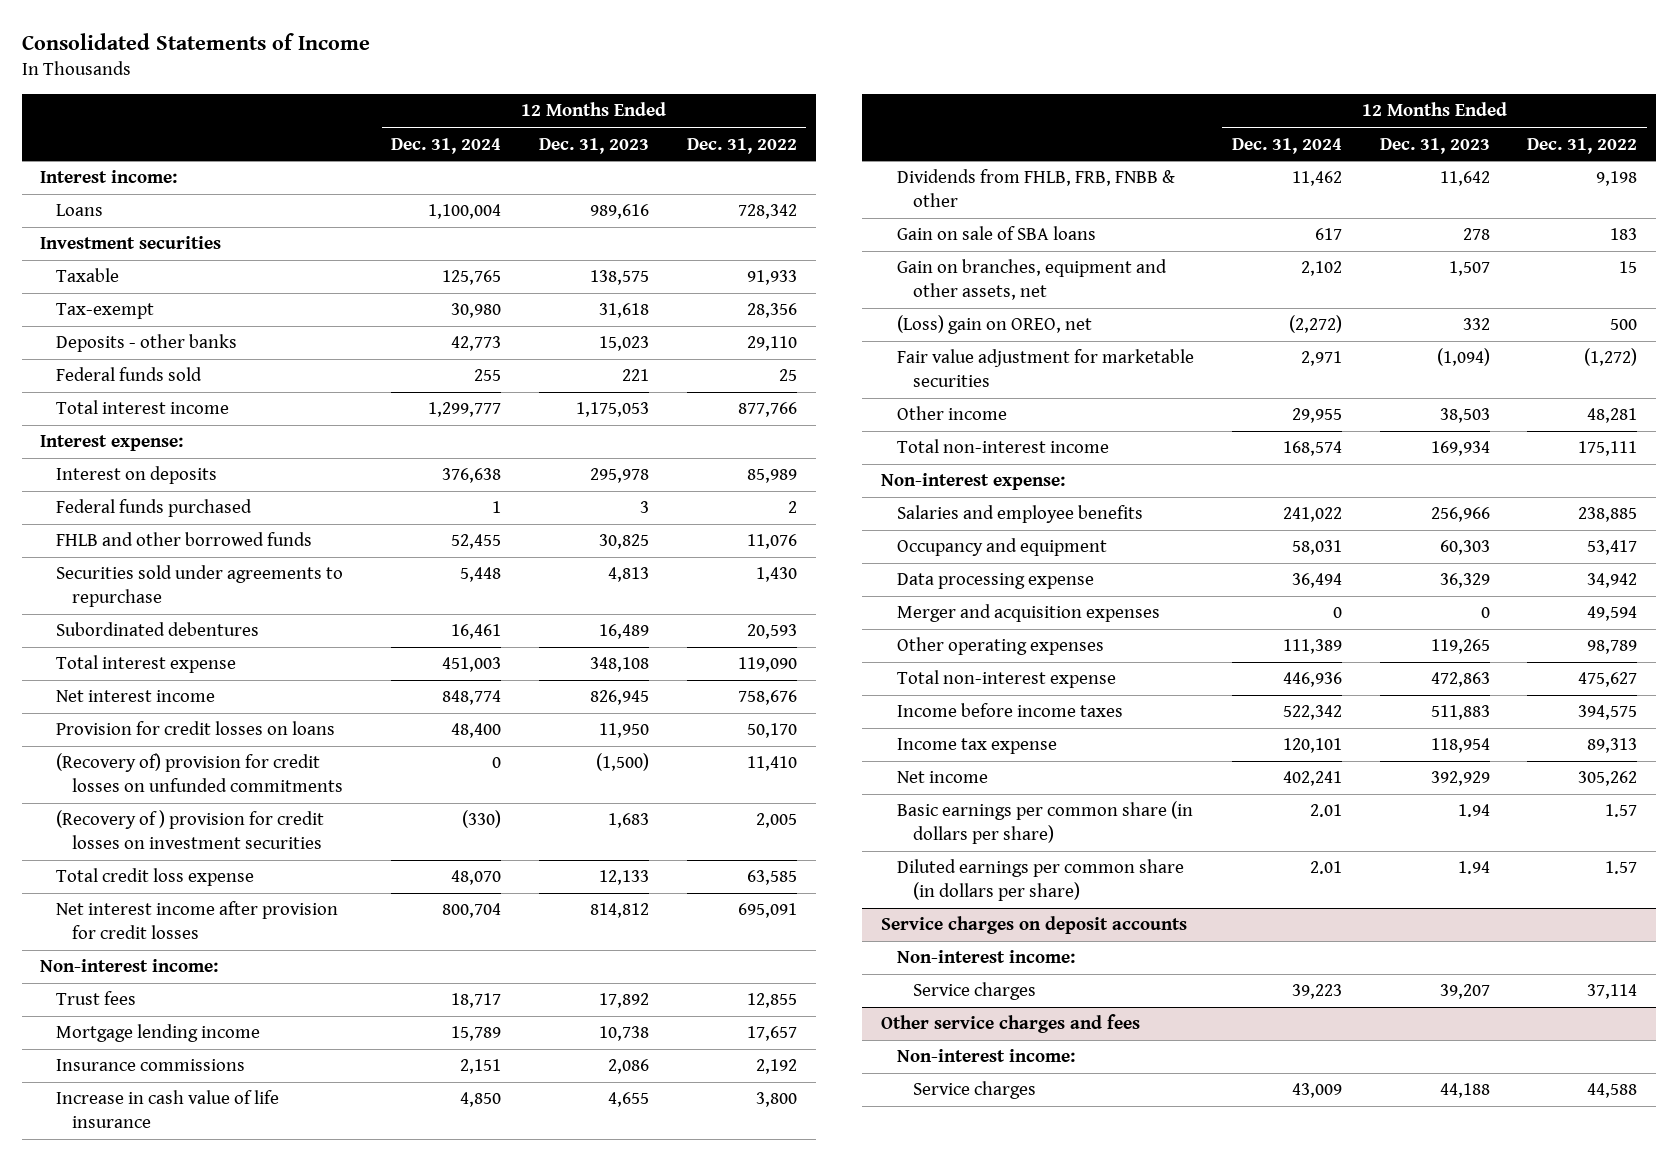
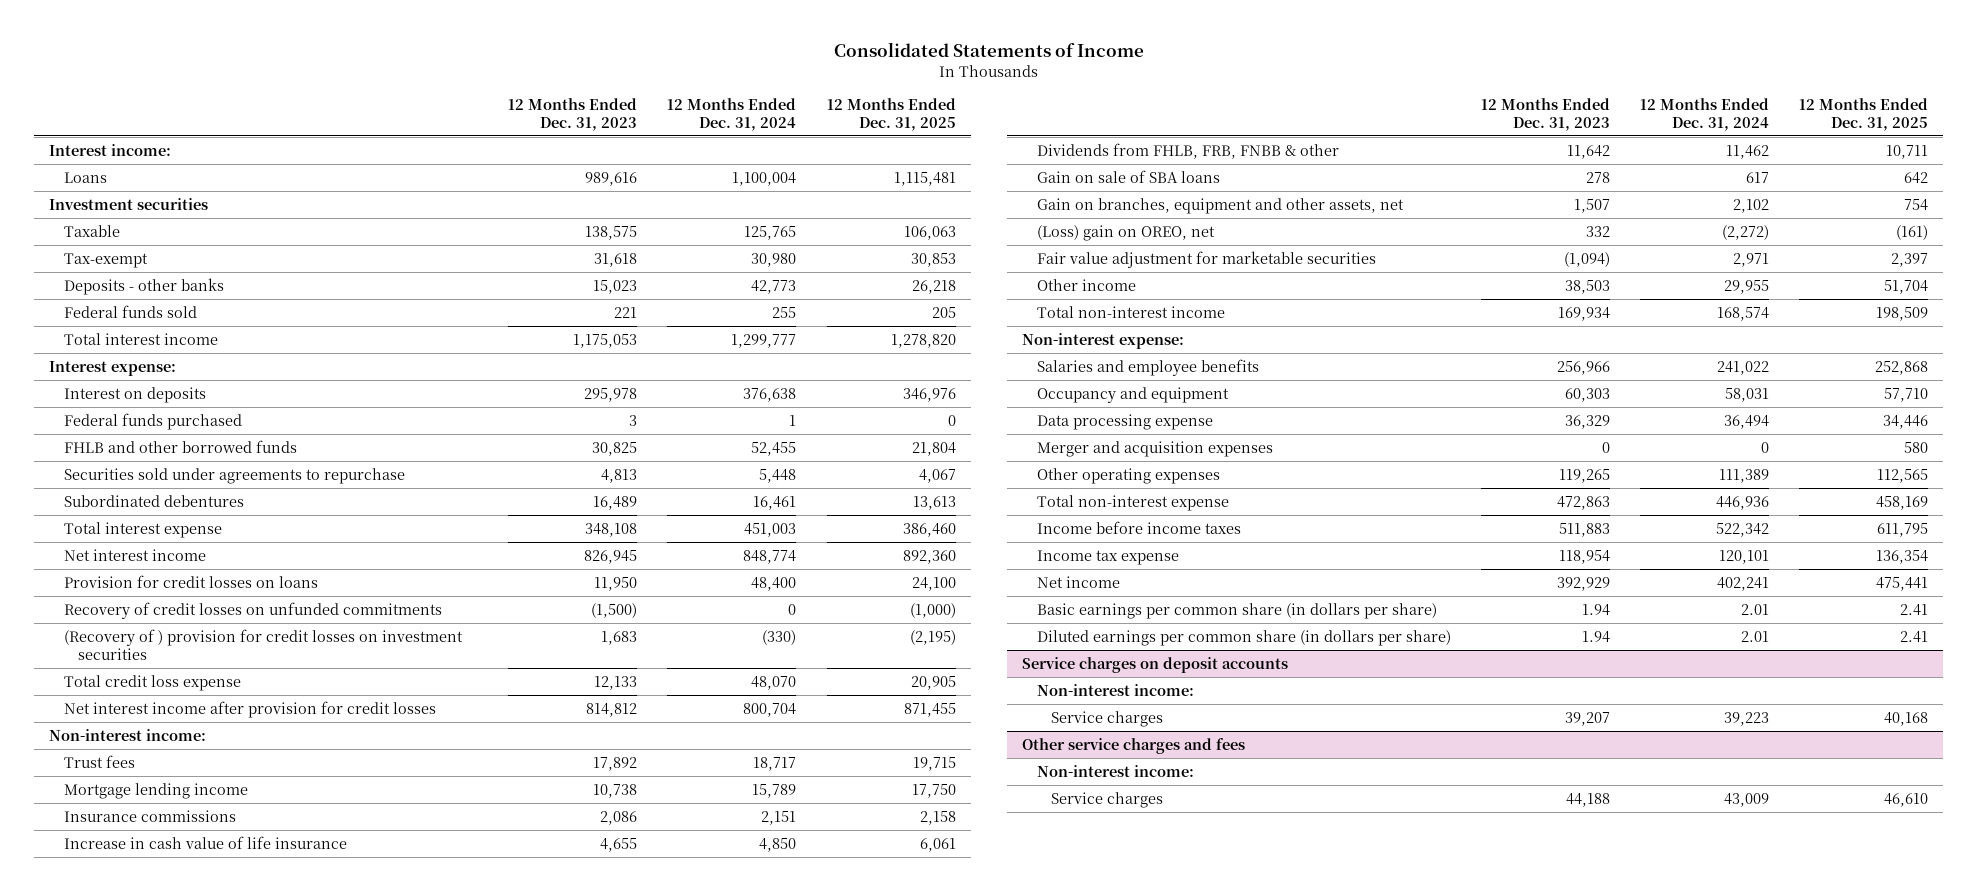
[686,137,797,154] Dec. 31, 2022 -> none
none -> [826,97,956,131] 12 Months Ended Dec. 31, 2025
[56,753,344,792] (Recovery of) provision for credit losses on unfunded commitments -> [63,601,442,619] Recovery of credit losses on unfunded commitments

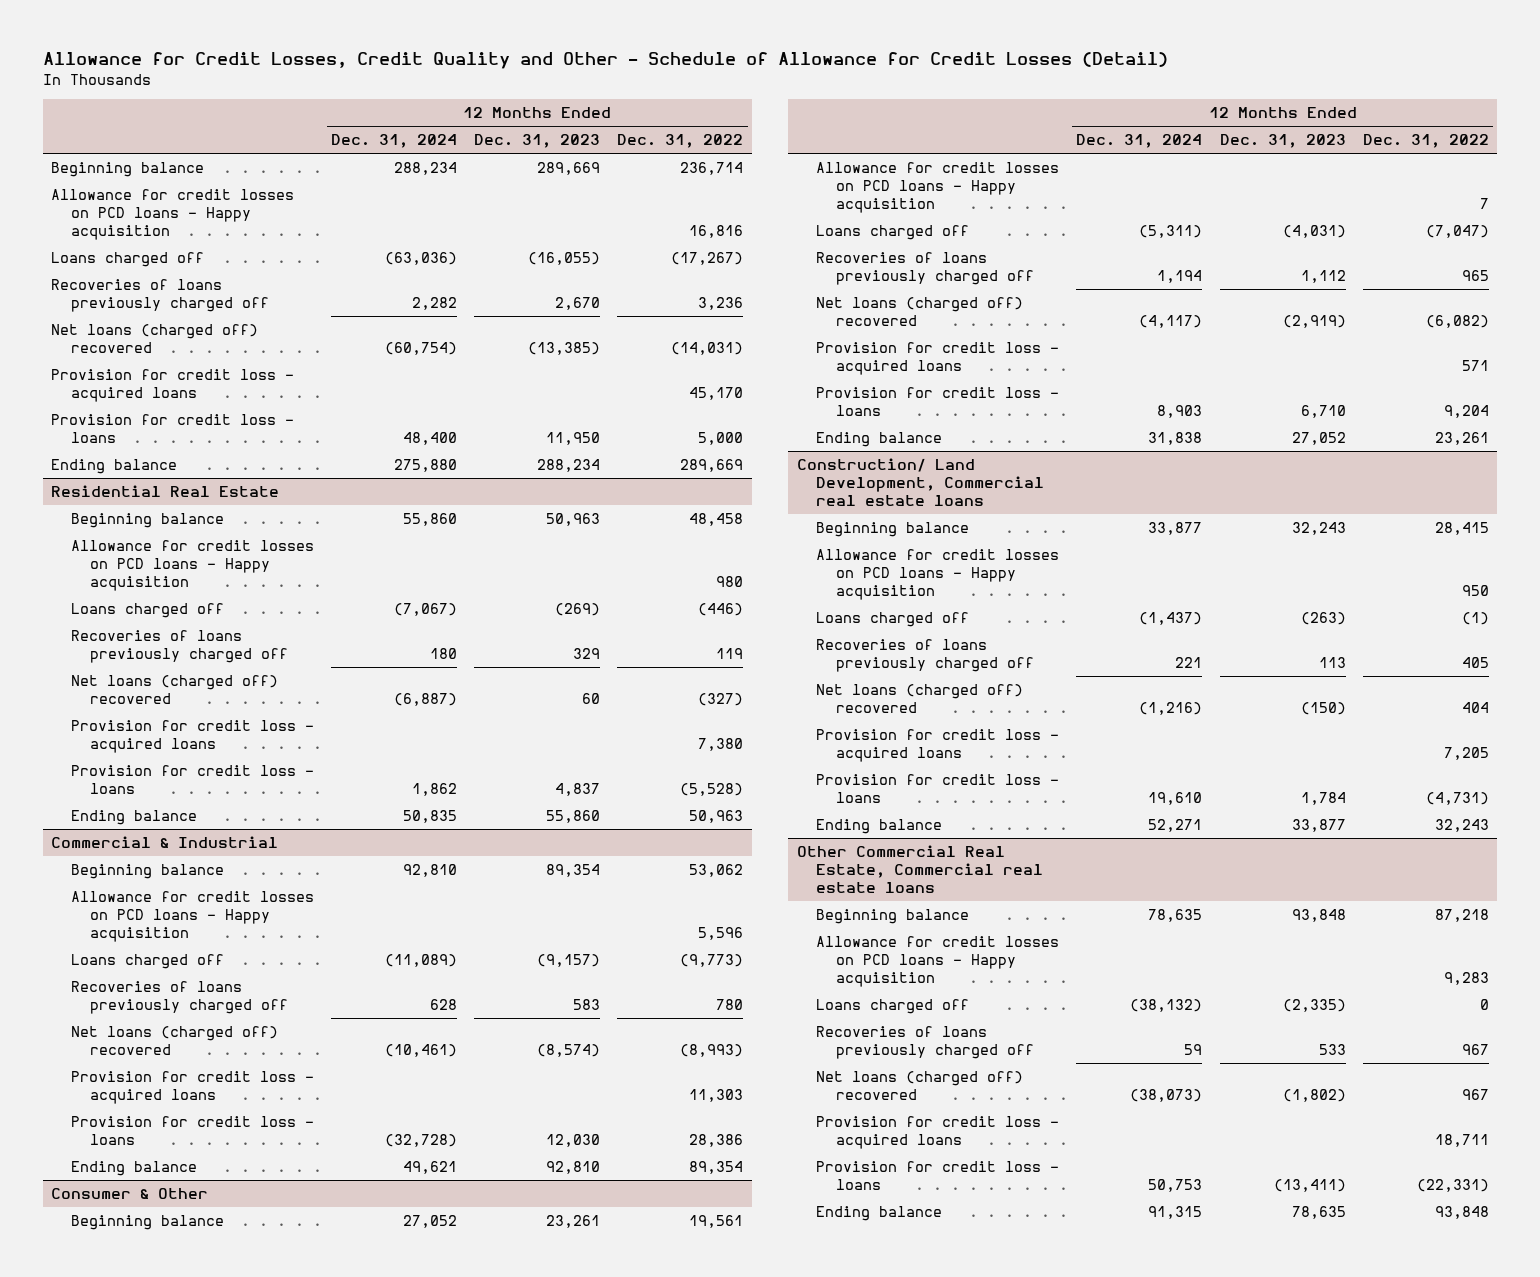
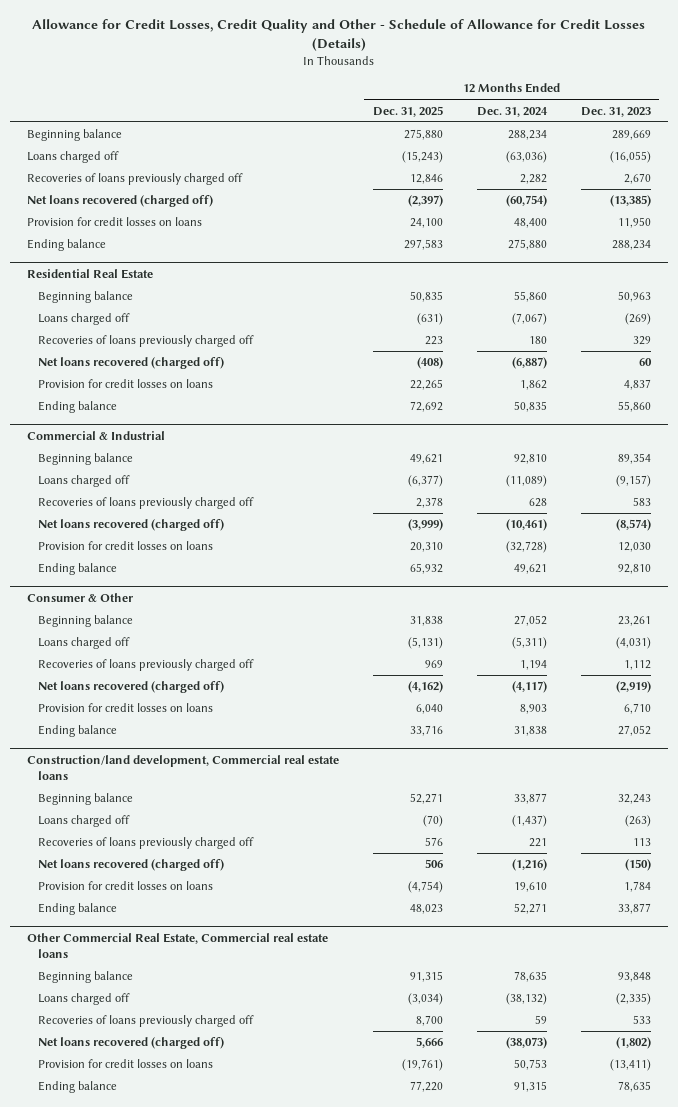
[42,52,1168,70] Allowance for Credit Losses, Credit Quality and Other - Schedule of Allowance for Credit Losses (Detail) -> [31,19,645,52] Allowance for Credit Losses, Credit Quality and Other - Schedule of Allowance for Credit Losses (Details)
[617,134,744,149] Dec. 31, 2022 -> none
none -> [372,105,443,117] Dec. 31, 2025
[51,188,295,241] Allowance for credit losses on PCD loans - Happy acquisition -> none
[51,368,295,403] Provision for credit loss - acquired loans -> none
[51,323,259,354] Net loans (charged off) recovered -> [26,195,213,208] Net loans recovered (charged off)
[51,413,295,444] Provision for credit loss - loans -> [26,217,202,227] Provision for credit losses on loans
[70,539,314,592] Allowance for credit losses on PCD loans - Happy acquisition -> none
[70,719,314,754] Provision for credit loss - acquired loans -> none
[70,674,278,705] Net loans (charged off) recovered -> [38,357,225,370] Net loans recovered (charged off)
[70,764,314,795] Provision for credit loss - loans -> [38,379,214,389] Provision for credit losses on loans
[70,890,314,943] Allowance for credit losses on PCD loans - Happy acquisition -> none
[70,1070,314,1105] Provision for credit loss - acquired loans -> none
[70,1025,278,1056] Net loans (charged off) recovered -> [38,519,225,532] Net loans recovered (charged off)
[70,1115,314,1146] Provision for credit loss - loans -> [38,541,214,551] Provision for credit losses on loans
[816,161,1060,214] Allowance for credit losses on PCD loans - Happy acquisition -> none
[816,341,1060,376] Provision for credit loss - acquired loans -> none
[816,296,1024,327] Net loans (charged off) recovered -> [38,681,225,694] Net loans recovered (charged off)
[816,386,1060,417] Provision for credit loss - loans -> [38,703,214,713] Provision for credit losses on loans
[796,457,1045,507] Construction/ Land Development, Commercial real estate loans -> [26,754,339,780] Construction/land development, Commercial real estate loans
[816,548,1060,601] Allowance for credit losses on PCD loans - Happy acquisition -> none
[816,728,1060,763] Provision for credit loss - acquired loans -> none
[816,683,1024,714] Net loans (charged off) recovered -> [38,859,225,872] Net loans recovered (charged off)
[816,773,1060,804] Provision for credit loss - loans -> [38,881,214,891] Provision for credit losses on loans
[816,935,1060,988] Allowance for credit losses on PCD loans - Happy acquisition -> none
[816,1115,1060,1150] Provision for credit loss - acquired loans -> none
[816,1070,1024,1101] Net loans (charged off) recovered -> [38,1037,225,1050] Net loans recovered (charged off)
[816,1160,1060,1191] Provision for credit loss - loans -> [38,1059,214,1069] Provision for credit losses on loans

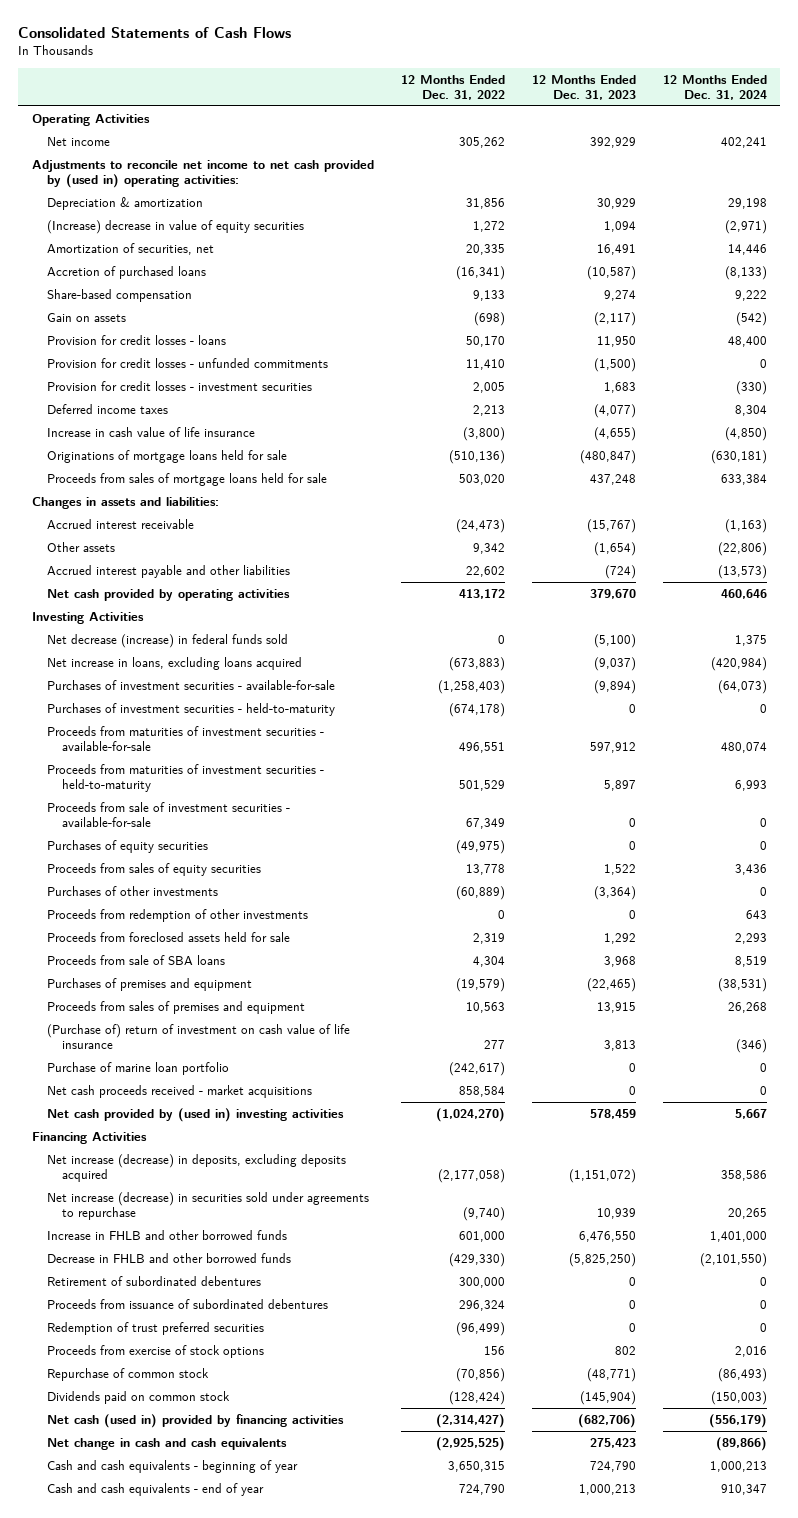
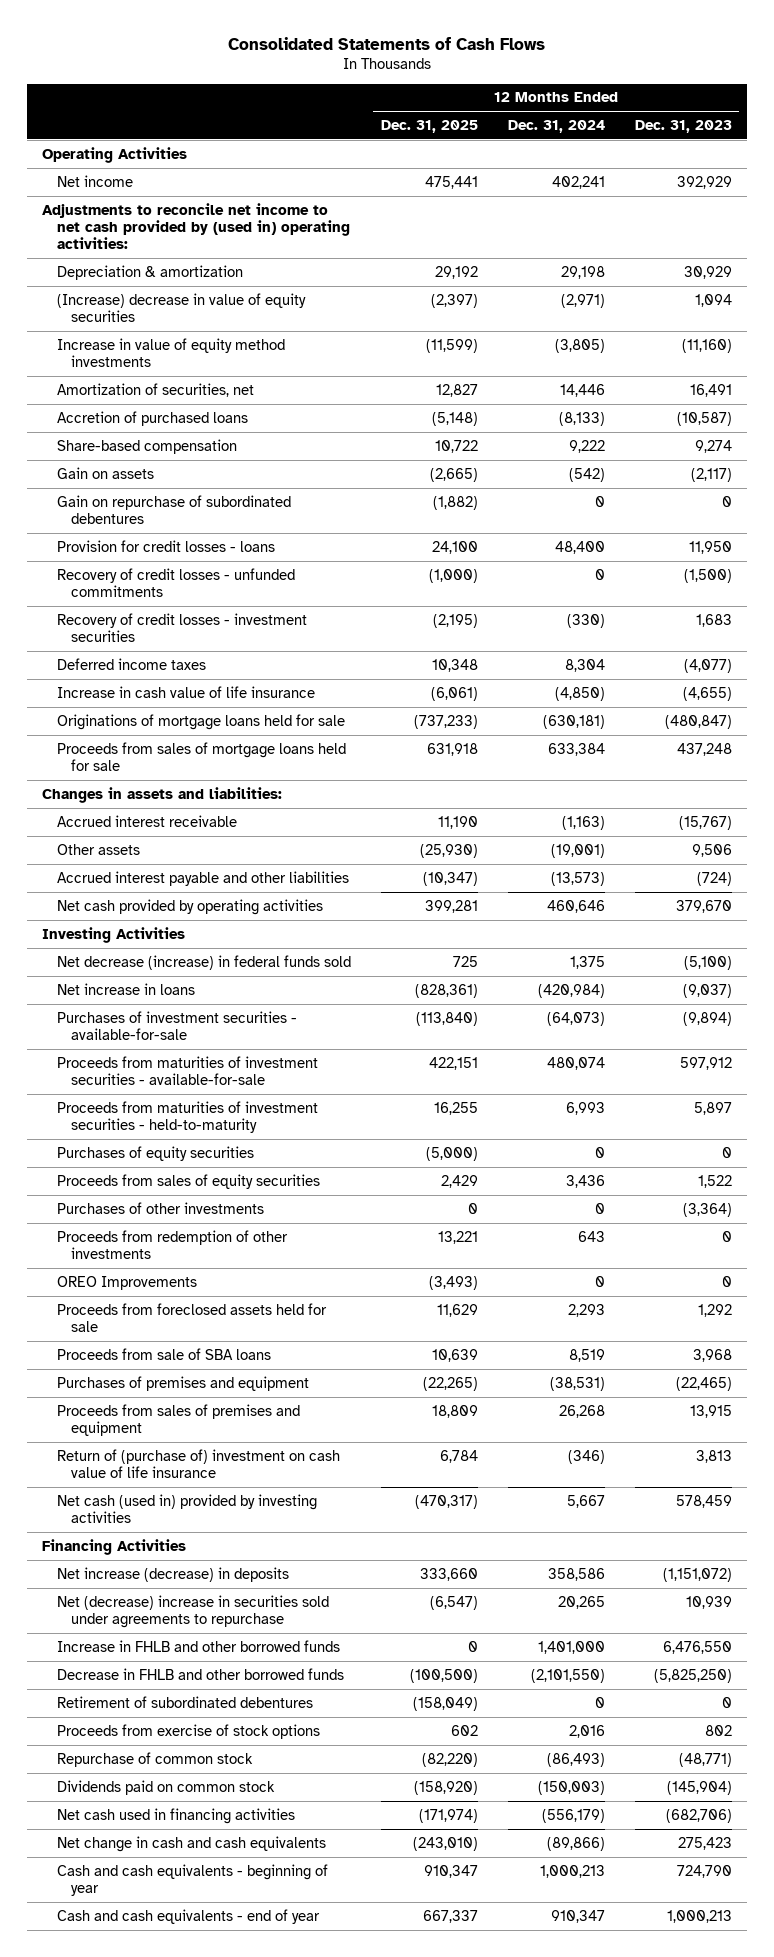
[400,74,505,100] 12 Months Ended Dec. 31, 2022 -> none
none -> [380,119,478,133] Dec. 31, 2025
none -> [56,337,285,368] Increase in value of equity method investments
none -> [56,494,291,525] Gain on repurchase of subordinated debentures
[46,358,328,369] Provision for credit losses - unfunded commitments -> [56,567,295,598] Recovery of credit losses - unfunded commitments
[46,381,312,392] Provision for credit losses - investment securities -> [56,612,307,643] Recovery of credit losses - investment securities
[593,542,636,557] (1,654) -> [691,843,732,857] 9,506
[717,542,767,557] (22,806) -> [550,843,605,858] (19,001)
[46,657,302,671] Net increase in loans, excluding loans acquired -> [56,982,195,995] Net increase in loans
[46,703,335,717] Purchases of investment securities - held-to-maturity -> none
[46,802,290,828] Proceeds from sale of investment securities - available-for-sale -> none
none -> [56,1275,197,1290] OREO Improvements
[46,1062,229,1076] Purchase of marine loan portfolio -> none
[46,1085,312,1099] Net cash proceeds received - market acquisitions -> none
[46,1024,350,1050] (Purchase of) return of investment on cash value of life insurance -> [56,1448,340,1479] Return of (purchase of) investment on cash value of life insurance
[46,1108,344,1123] Net cash provided by (used in) investing activities -> [56,1493,317,1524] Net cash (used in) provided by investing activities
[46,1154,346,1183] Net increase (decrease) in deposits, excluding deposits acquired -> [56,1566,289,1582] Net increase (decrease) in deposits
[46,1192,369,1221] Net increase (decrease) in securities sold under agreements to repurchase -> [56,1594,329,1629] Net (decrease) increase in securities sold under agreements to repurchase
[46,1299,328,1310] Proceeds from issuance of subordinated debentures -> none
[46,1322,264,1336] Redemption of trust preferred securities -> none
[46,1414,344,1429] Net cash (used in) provided by financing activities -> [56,1807,295,1824] Net cash used in financing activities

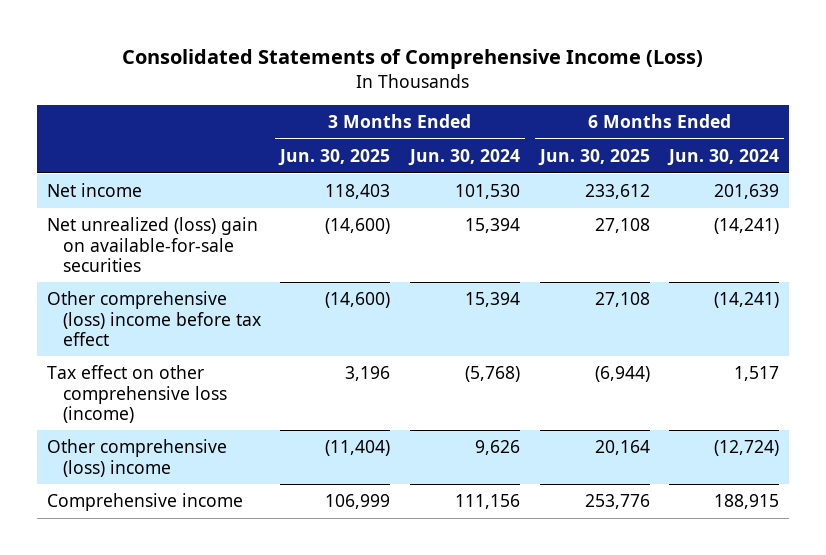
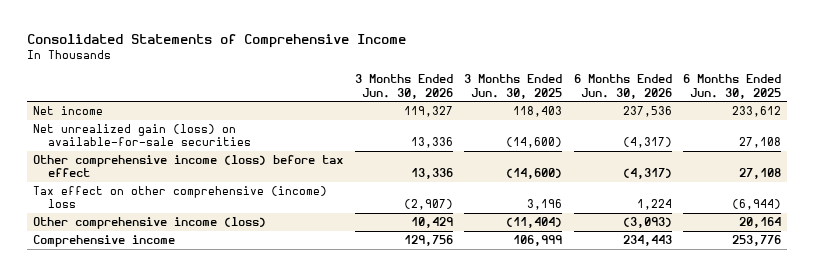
[122,49,704,70] Consolidated Statements of Comprehensive Income (Loss) -> [27,34,407,49] Consolidated Statements of Comprehensive Income
[408,149,521,167] Jun. 30, 2024 -> none
[667,149,780,167] Jun. 30, 2024 -> none
none -> [354,74,453,99] 3 Months Ended Jun. 30, 2026
none -> [573,74,672,99] 6 Months Ended Jun. 30, 2026
[46,217,258,272] Net unrealized (loss) gain on available-for-sale securities -> [32,124,251,147] Net unrealized gain (loss) on available-for-sale securities
[46,291,261,346] Other comprehensive (loss) income before tax effect -> [32,155,343,178] Other comprehensive income (loss) before tax effect
[46,365,227,423] Tax effect on other comprehensive loss (income) -> [32,186,327,209] Tax effect on other comprehensive (income) loss
[46,439,227,477] Other comprehensive (loss) income -> [32,217,266,230] Other comprehensive income (loss)

